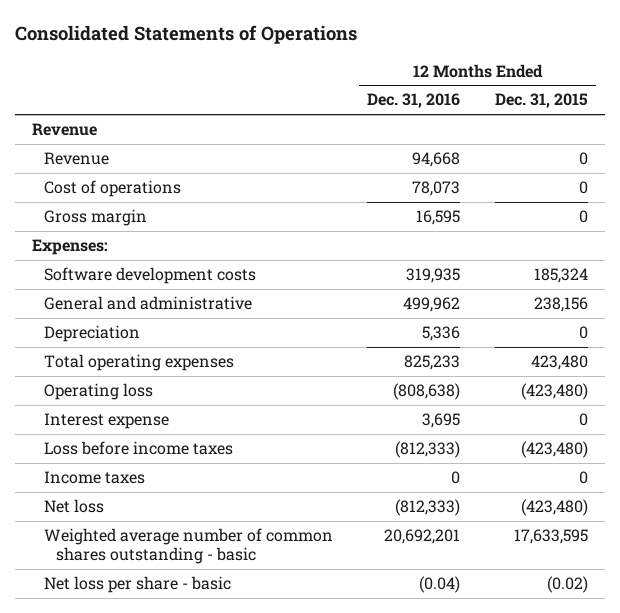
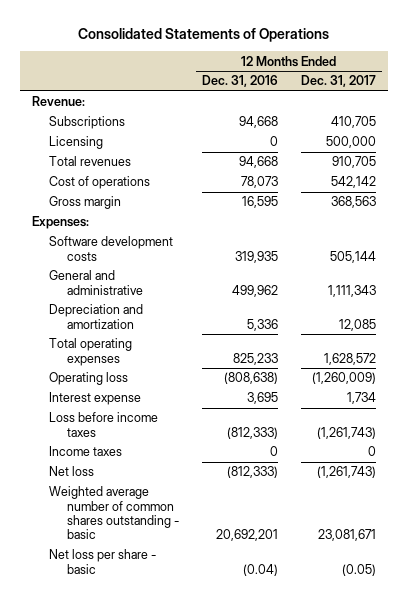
[494,93,588,109] Dec. 31, 2015 -> none
none -> [301,75,377,88] Dec. 31, 2017
[32,123,98,137] Revenue -> [31,96,85,107] Revenue:
none -> [49,116,126,130] Subscriptions
none -> [49,136,104,150] Licensing
[44,152,110,166] Revenue -> [49,156,132,167] Total revenues
[44,325,141,343] Depreciation -> [49,304,144,329] Depreciation and amortization

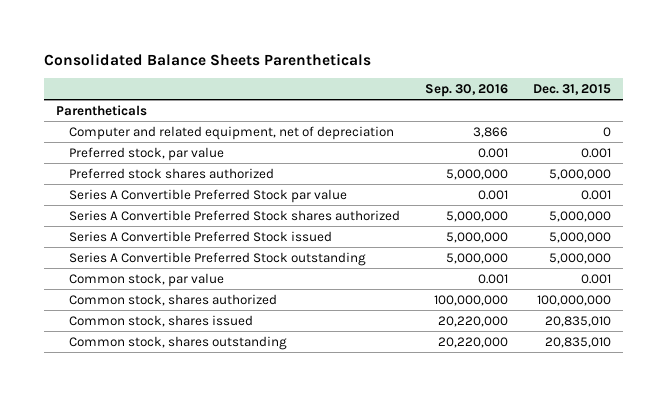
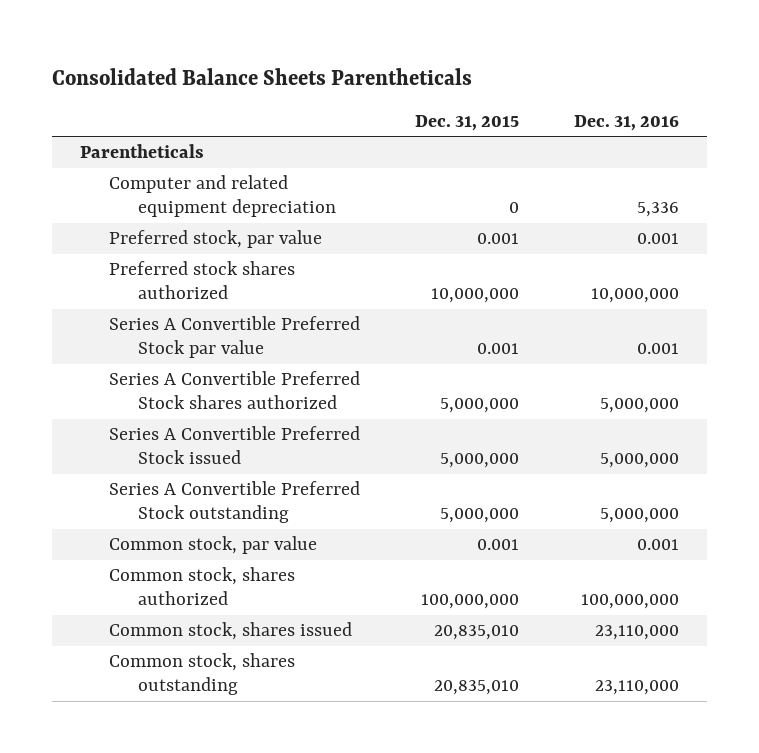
[424,83,508,97] Sep. 30, 2016 -> none
none -> [574,114,680,131] Dec. 31, 2016
[68,125,394,140] Computer and related equipment, net of depreciation -> [108,175,336,218] Computer and related equipment depreciation
[548,168,611,180] 5,000,000 -> [430,288,519,304] 10,000,000

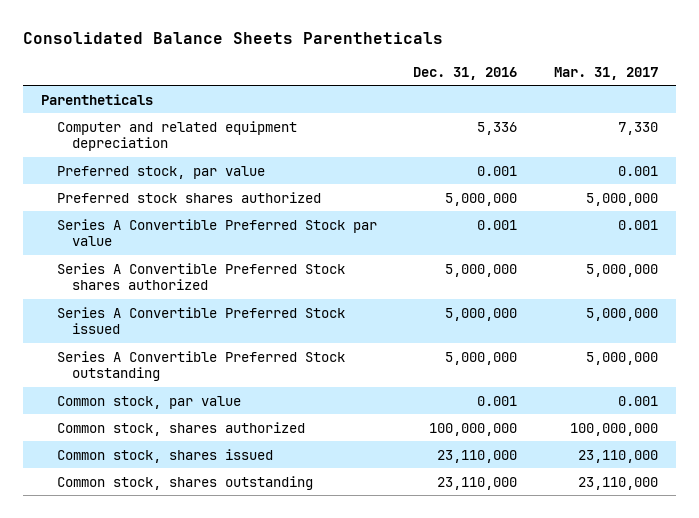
[414,114,519,131] Dec. 31, 2015 -> none
none -> [553,66,658,80] Mar. 31, 2017
[591,288,680,304] 10,000,000 -> [445,192,518,206] 5,000,000

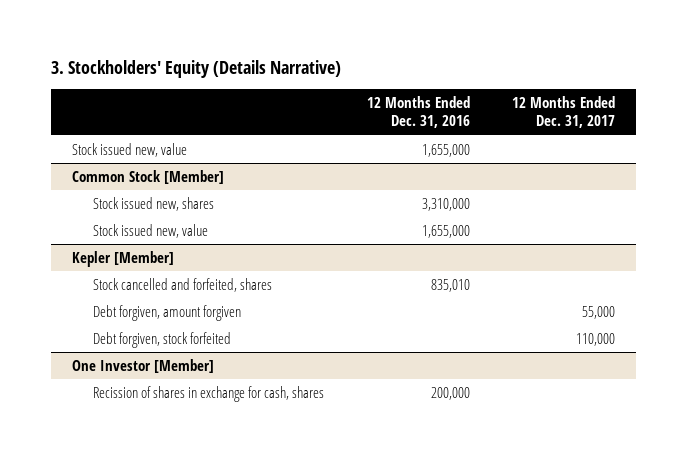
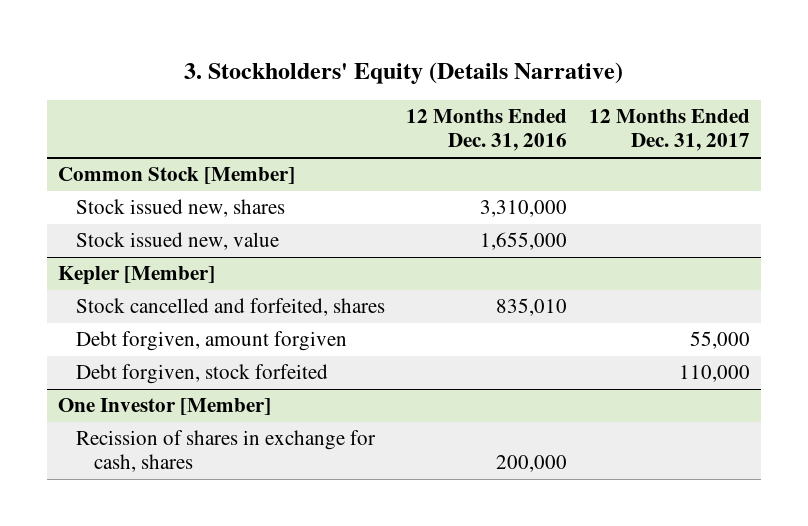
[71,142,187,157] Stock issued new, value -> none

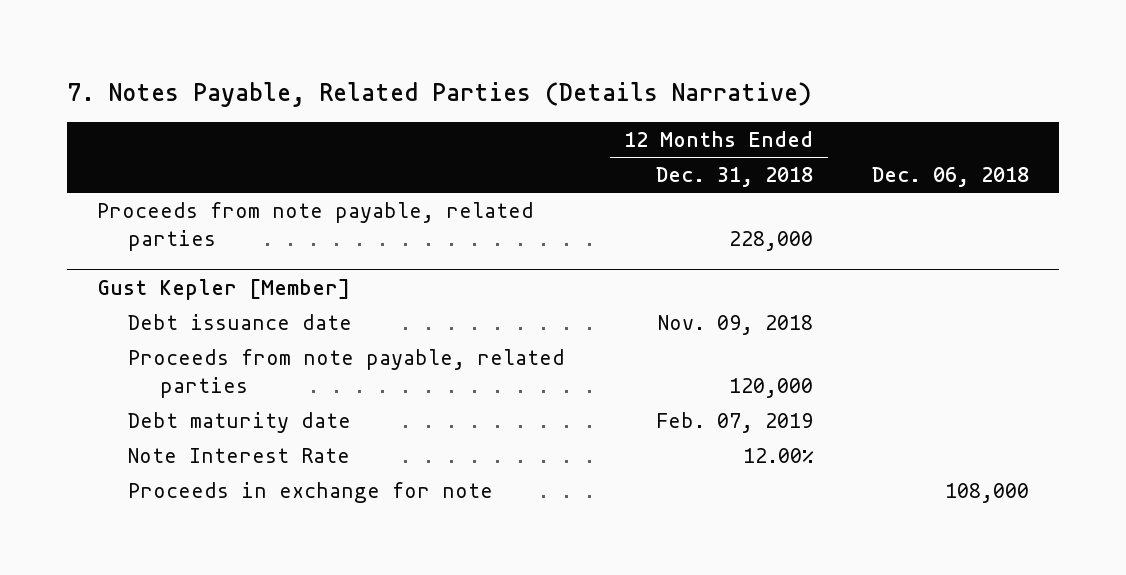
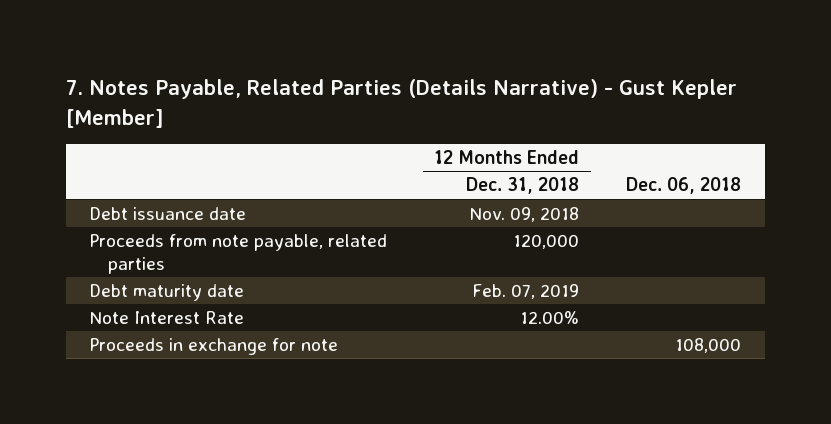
[67,81,813,107] 7. Notes Payable, Related Parties (Details Narrative) -> [65,79,737,128] 7. Notes Payable, Related Parties (Details Narrative) - Gust Kepler [Member]
[96,201,534,251] Proceeds from note payable, related parties -> none
[96,278,350,300] Gust Kepler [Member] -> none

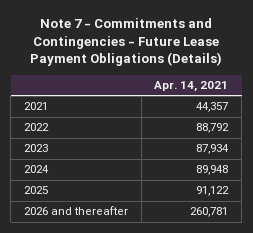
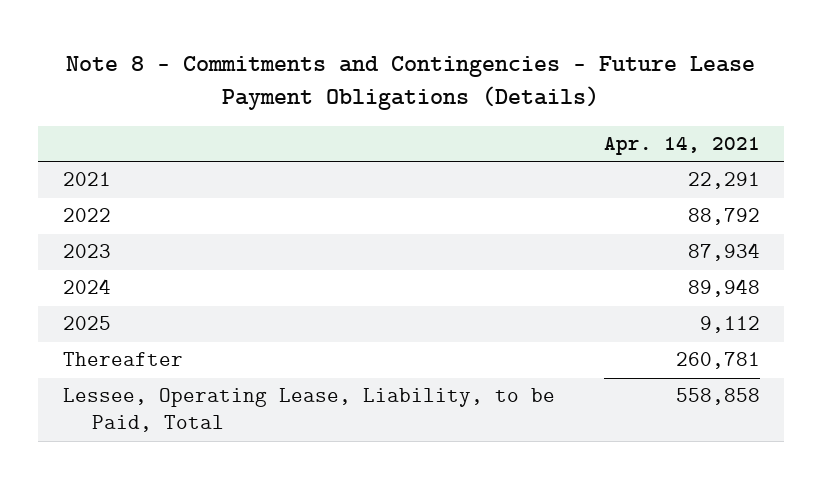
[30,18,223,67] Note 7 - Commitments and Contingencies - Future Lease Payment Obligations (Details) -> [66,56,756,111] Note 8 - Commitments and Contingencies - Future Lease Payment Obligations (Details)
[196,102,229,113] 44,357 -> [687,172,760,190] 22,291
[196,186,230,197] 91,122 -> [699,316,760,334] 9,112
[24,206,129,216] 2026 and thereafter -> [62,352,183,367] Thereafter
none -> [62,388,555,433] Lessee, Operating Lease, Liability, to be Paid, Total

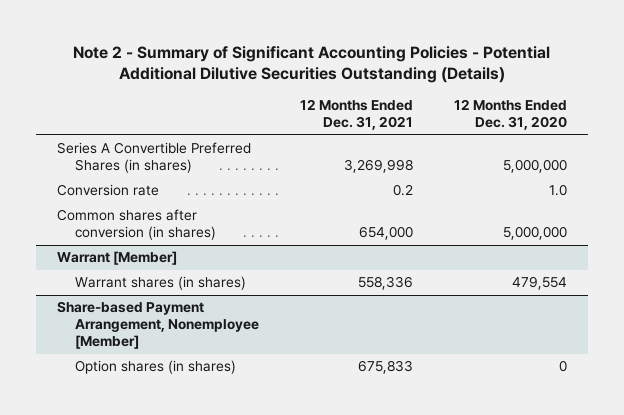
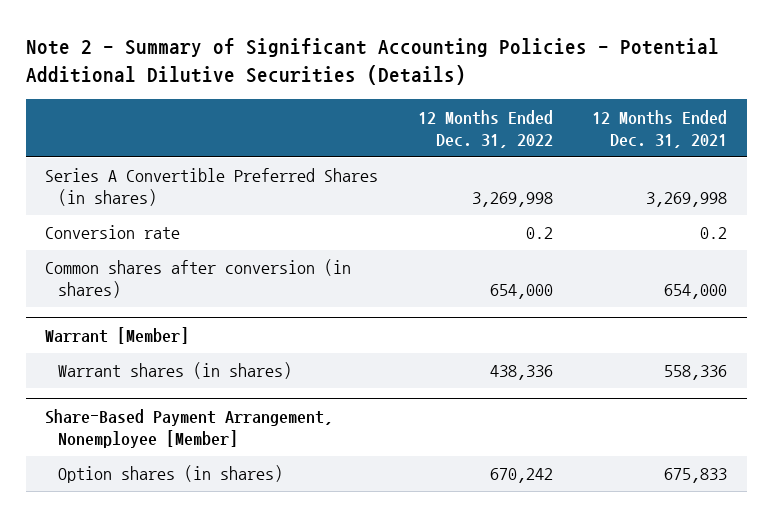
[73,45,551,84] Note 2 - Summary of Significant Accounting Policies - Potential Additional Dilutive Securities Outstanding (Details) -> [25,38,719,86] Note 2 - Summary of Significant Accounting Policies - Potential Additional Dilutive Securities (Details)
[454,99,568,131] 12 Months Ended Dec. 31, 2020 -> none
none -> [417,109,553,148] 12 Months Ended Dec. 31, 2022
[56,301,259,350] Share-based Payment Arrangement, Nonemployee [Member] -> [45,409,334,449] Share-Based Payment Arrangement, Nonemployee [Member]

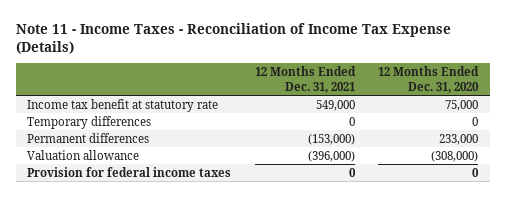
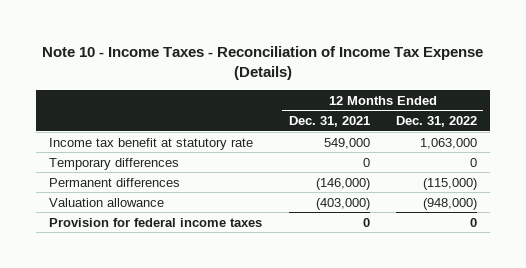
[15,22,451,54] Note 11 - Income Taxes - Reconciliation of Income Tax Expense (Details) -> [42,45,484,81] Note 10 - Income Taxes - Reconciliation of Income Tax Expense (Details)
[378,66,480,93] 12 Months Ended Dec. 31, 2020 -> none
none -> [395,116,477,128] Dec. 31, 2022
[307,133,355,145] (153,000) -> [315,177,370,190] (146,000)
[307,150,355,162] (396,000) -> [315,197,370,210] (403,000)

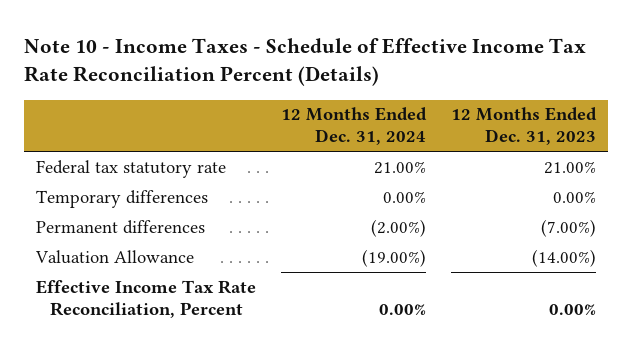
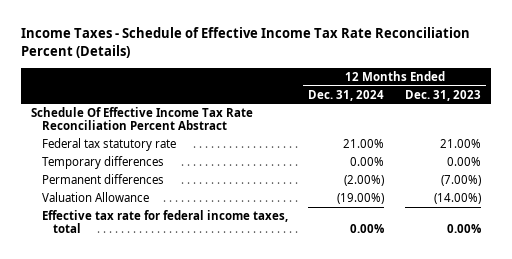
[24,37,587,87] Note 10 - Income Taxes - Schedule of Effective Income Tax Rate Reconciliation Percent (Details) -> [20,27,470,59] Income Taxes - Schedule of Effective Income Tax Rate Reconciliation Percent (Details)
none -> [30,107,253,131] Schedule Of Effective Income Tax Rate Reconciliation Percent Abstract
[36,279,257,318] Effective Income Tax Rate Reconciliation, Percent -> [42,210,289,234] Effective tax rate for federal income taxes, total

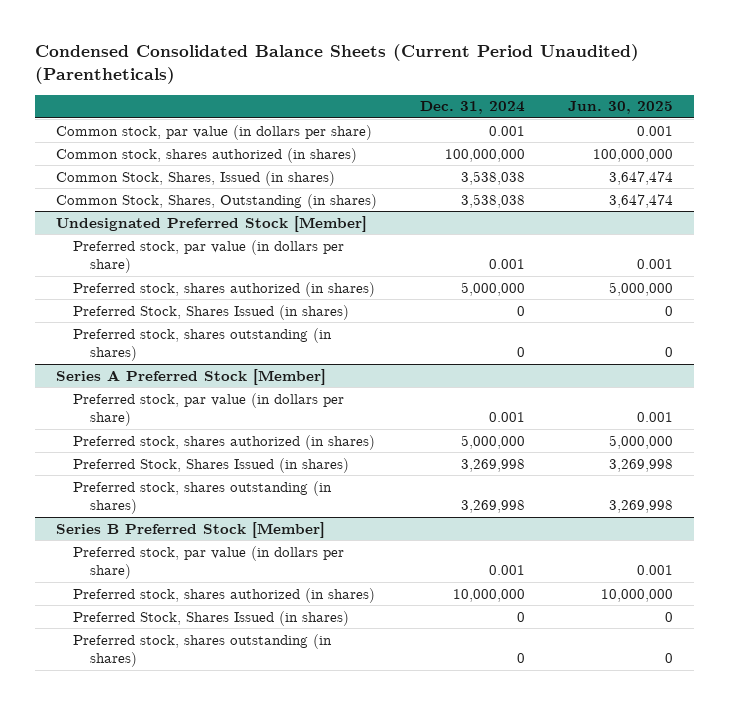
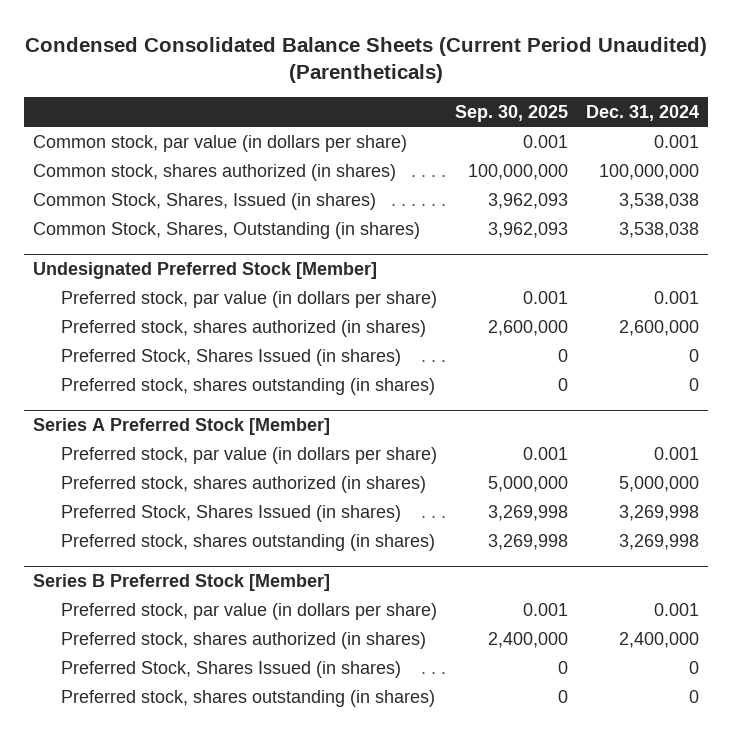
[567,101,673,115] Jun. 30, 2025 -> none
none -> [454,104,568,122] Sep. 30, 2025
[460,281,525,296] 5,000,000 -> [618,319,699,336] 2,600,000
[452,588,525,602] 10,000,000 -> [618,631,699,648] 2,400,000

